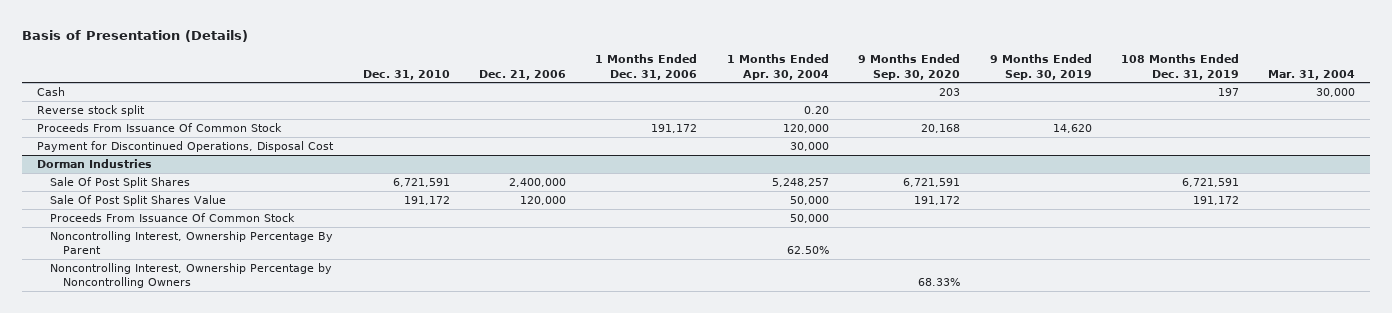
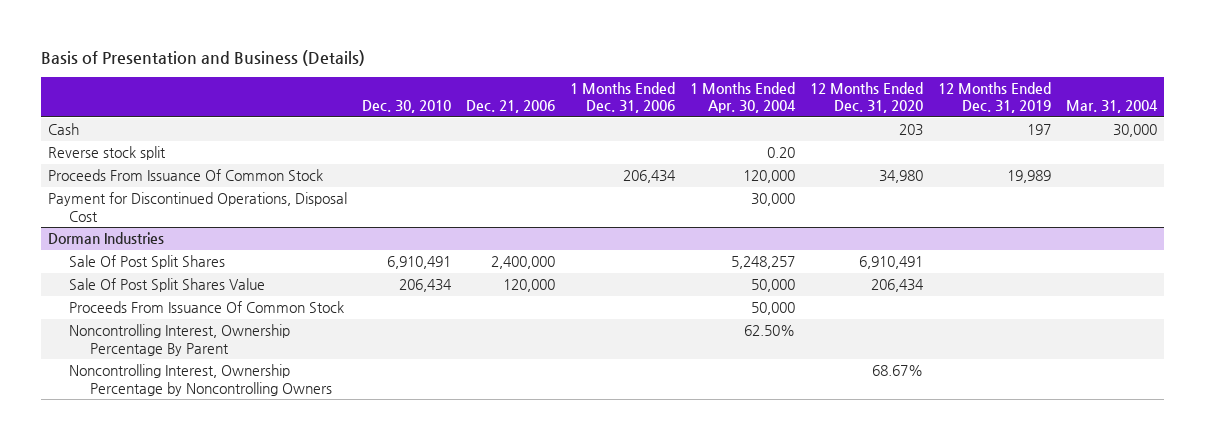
[22,29,249,42] Basis of Presentation (Details) -> [40,49,365,66] Basis of Presentation and Business (Details)
[362,69,450,80] Dec. 31, 2010 -> none
[858,54,961,80] 9 Months Ended Sep. 30, 2020 -> none
[989,54,1092,80] 9 Months Ended Sep. 30, 2019 -> none
[1120,54,1239,80] 108 Months Ended Dec. 31, 2019 -> none
none -> [362,100,452,114] Dec. 30, 2010
none -> [809,81,923,114] 12 Months Ended Dec. 31, 2020
none -> [937,81,1051,114] 12 Months Ended Dec. 31, 2019
[651,123,698,133] 191,172 -> [622,170,676,184] 206,434

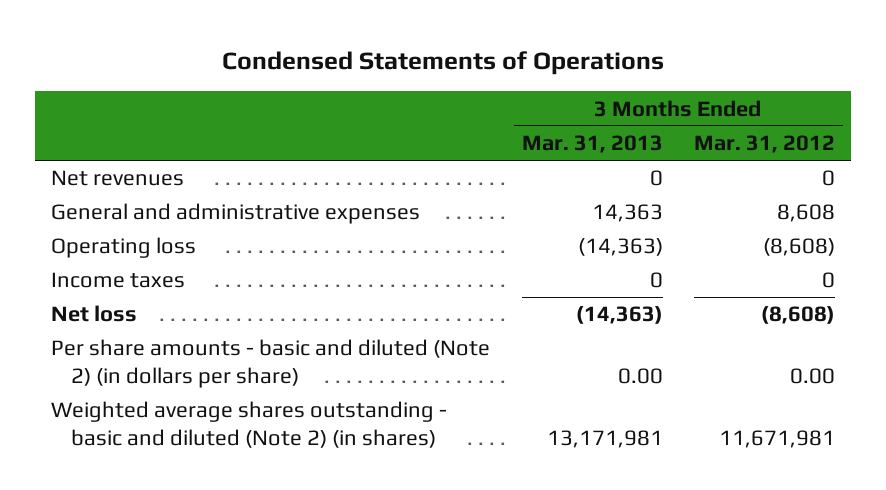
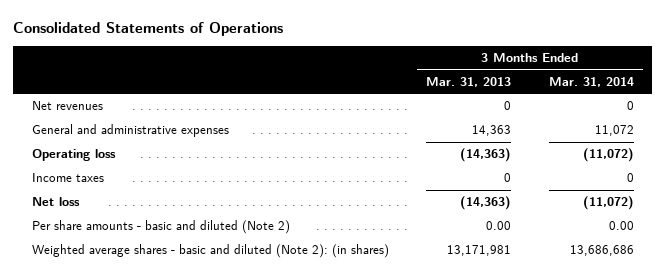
[222,51,665,76] Condensed Statements of Operations -> [13,22,284,37] Consolidated Statements of Operations
[693,135,835,154] Mar. 31, 2012 -> none
none -> [548,77,634,88] Mar. 31, 2014
[51,339,491,389] Per share amounts - basic and diluted (Note 2) (in dollars per share) -> [31,220,290,235] Per share amounts - basic and diluted (Note 2)
[51,401,448,449] Weighted average shares outstanding - basic and diluted (Note 2) (in shares) -> [31,244,389,259] Weighted average shares - basic and diluted (Note 2): (in shares)

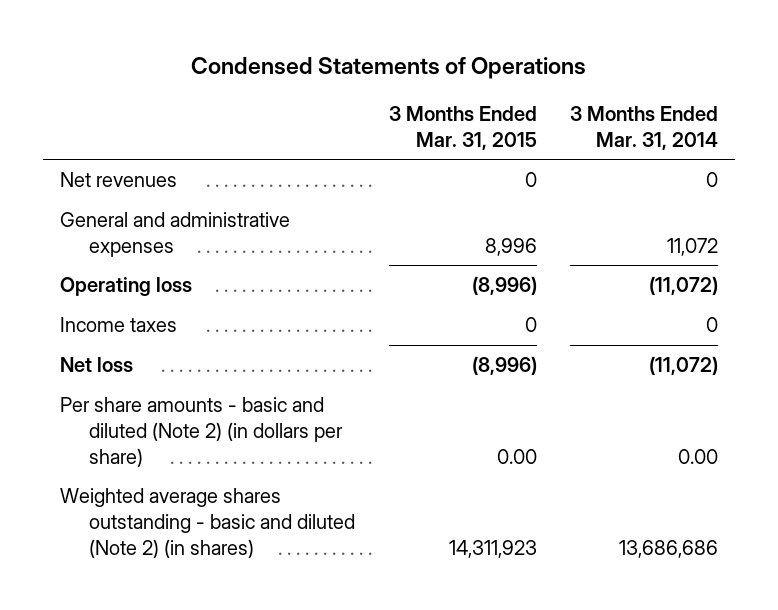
[13,22,284,37] Consolidated Statements of Operations -> [190,56,586,79] Condensed Statements of Operations
[426,77,512,88] Mar. 31, 2013 -> none
none -> [388,106,537,150] 3 Months Ended Mar. 31, 2015
[31,220,290,235] Per share amounts - basic and diluted (Note 2) -> [59,397,344,467] Per share amounts - basic and diluted (Note 2) (in dollars per share)
[31,244,389,259] Weighted average shares - basic and diluted (Note 2): (in shares) -> [59,488,356,558] Weighted average shares outstanding - basic and diluted (Note 2) (in shares)

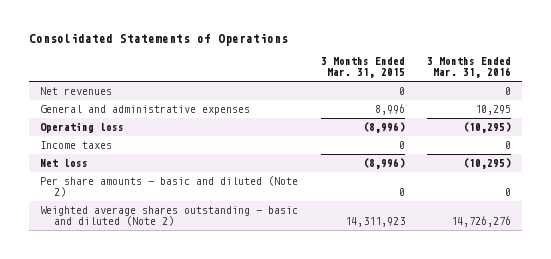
[190,56,586,79] Condensed Statements of Operations -> [29,32,289,46] Consolidated Statements of Operations
[570,106,719,150] 3 Months Ended Mar. 31, 2014 -> none
none -> [426,57,511,79] 3 Months Ended Mar. 31, 2016
[59,397,344,467] Per share amounts - basic and diluted (Note 2) (in dollars per share) -> [40,176,299,198] Per share amounts - basic and diluted (Note 2)
[496,448,537,464] 0.00 -> [398,188,405,197] 0
[59,488,356,558] Weighted average shares outstanding - basic and diluted (Note 2) (in shares) -> [40,206,299,227] Weighted average shares outstanding - basic and diluted (Note 2)

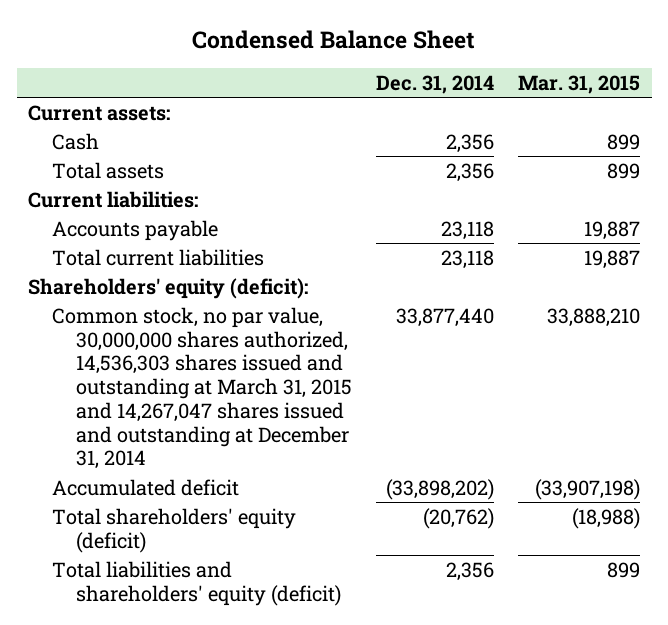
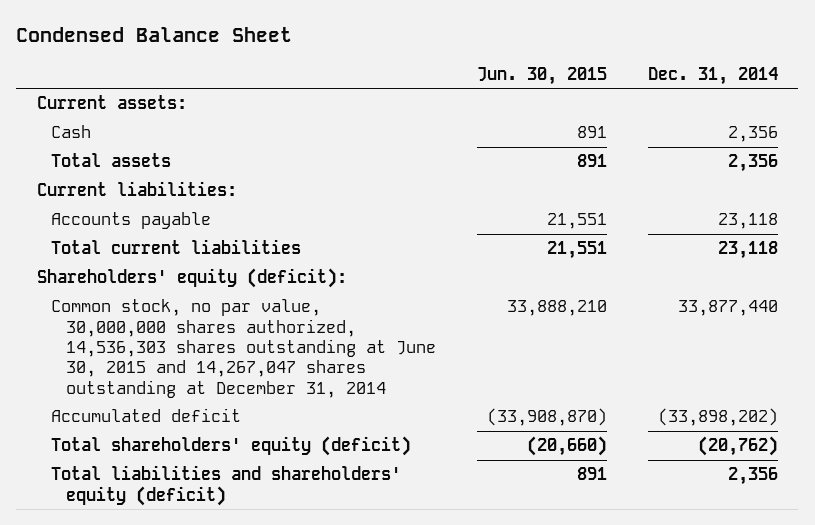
[518,74,641,94] Mar. 31, 2015 -> none
none -> [476,66,607,85] Jun. 30, 2015
[52,306,353,470] Common stock, no par value, 30,000,000 shares authorized, 14,536,303 shares issued and outstanding at March 31, 2015 and 14,267,047 shares issued and outstanding at December 31, 2014 -> [51,299,436,398] Common stock, no par value, 30,000,000 shares authorized, 14,536,303 shares outstanding at June 30, 2015 and 14,267,047 shares outstanding at December 31, 2014

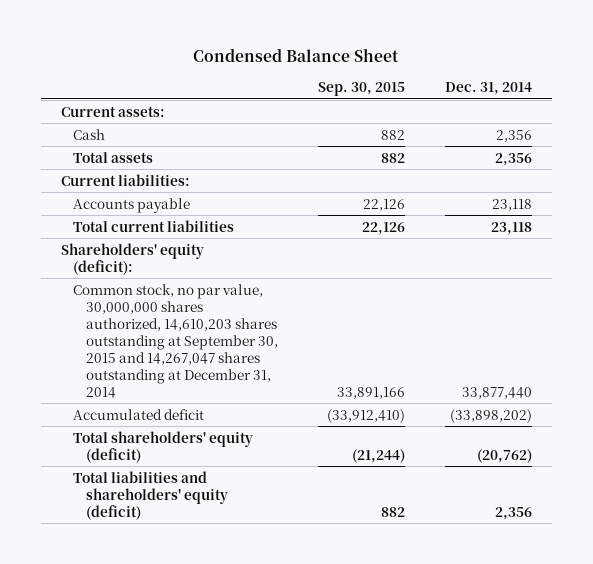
[476,66,607,85] Jun. 30, 2015 -> none
none -> [317,82,405,97] Sep. 30, 2015
[51,299,436,398] Common stock, no par value, 30,000,000 shares authorized, 14,536,303 shares outstanding at June 30, 2015 and 14,267,047 shares outstanding at December 31, 2014 -> [73,283,278,398] Common stock, no par value, 30,000,000 shares authorized, 14,610,203 shares outstanding at September 30, 2015 and 14,267,047 shares outstanding at December 31, 2014

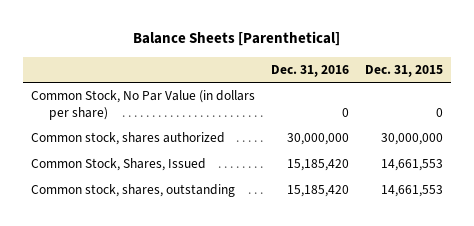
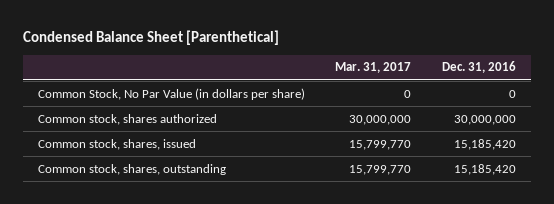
[133,31,341,47] Balance Sheets [Parenthetical] -> [22,30,279,46] Condensed Balance Sheet [Parenthetical]
[365,64,444,77] Dec. 31, 2015 -> none
none -> [335,62,412,74] Mar. 31, 2017
[30,158,206,172] Common Stock, Shares, Issued -> [37,138,196,150] Common stock, shares, issued

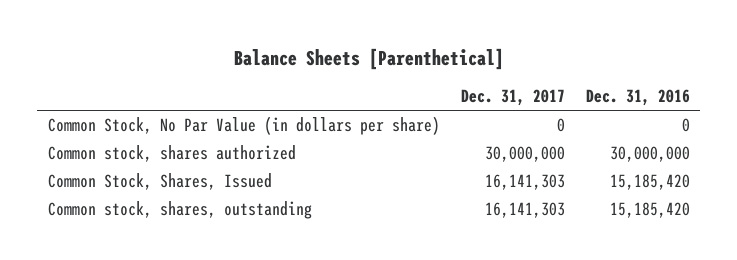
[22,30,279,46] Condensed Balance Sheet [Parenthetical] -> [233,47,504,70] Balance Sheets [Parenthetical]
[335,62,412,74] Mar. 31, 2017 -> none
none -> [460,89,565,107] Dec. 31, 2017
[37,138,196,150] Common stock, shares, issued -> [47,173,272,191] Common Stock, Shares, Issued

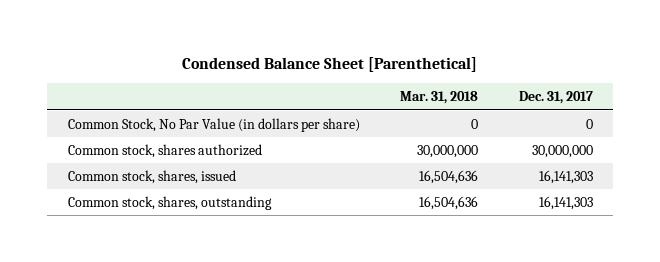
[233,47,504,70] Balance Sheets [Parenthetical] -> [182,57,478,73] Condensed Balance Sheet [Parenthetical]
[585,89,690,107] Dec. 31, 2016 -> none
none -> [400,91,479,105] Mar. 31, 2018
[47,173,272,191] Common Stock, Shares, Issued -> [67,170,236,185] Common stock, shares, issued

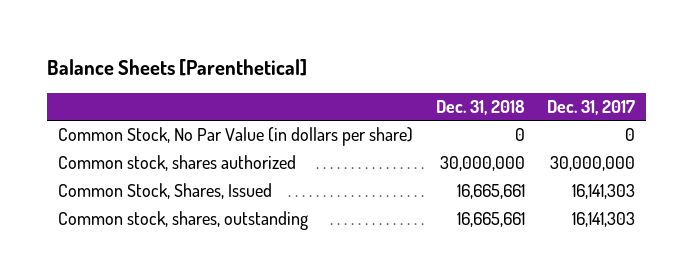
[182,57,478,73] Condensed Balance Sheet [Parenthetical] -> [47,58,308,76] Balance Sheets [Parenthetical]
[400,91,479,105] Mar. 31, 2018 -> none
none -> [435,100,525,116] Dec. 31, 2018
[67,170,236,185] Common stock, shares, issued -> [58,183,273,200] Common Stock, Shares, Issued

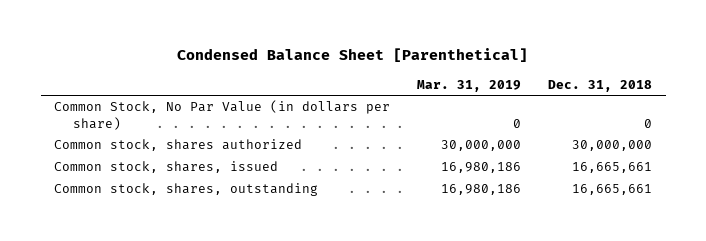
[47,58,308,76] Balance Sheets [Parenthetical] -> [177,48,529,63] Condensed Balance Sheet [Parenthetical]
[546,100,635,116] Dec. 31, 2017 -> none
none -> [417,79,522,92] Mar. 31, 2019
[58,183,273,200] Common Stock, Shares, Issued -> [54,161,279,174] Common stock, shares, issued

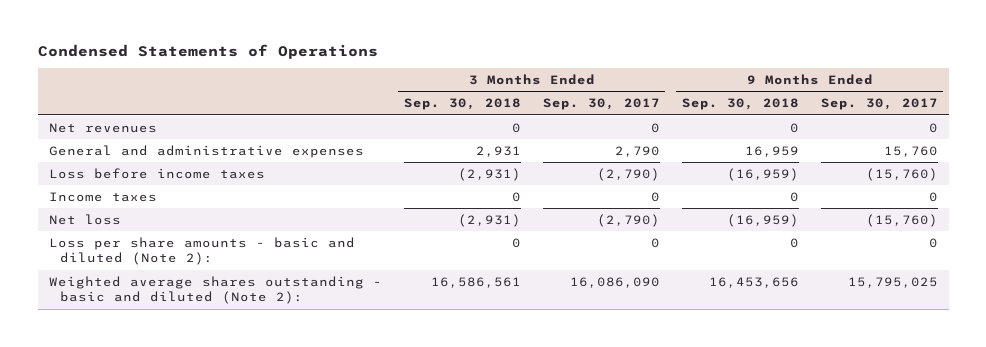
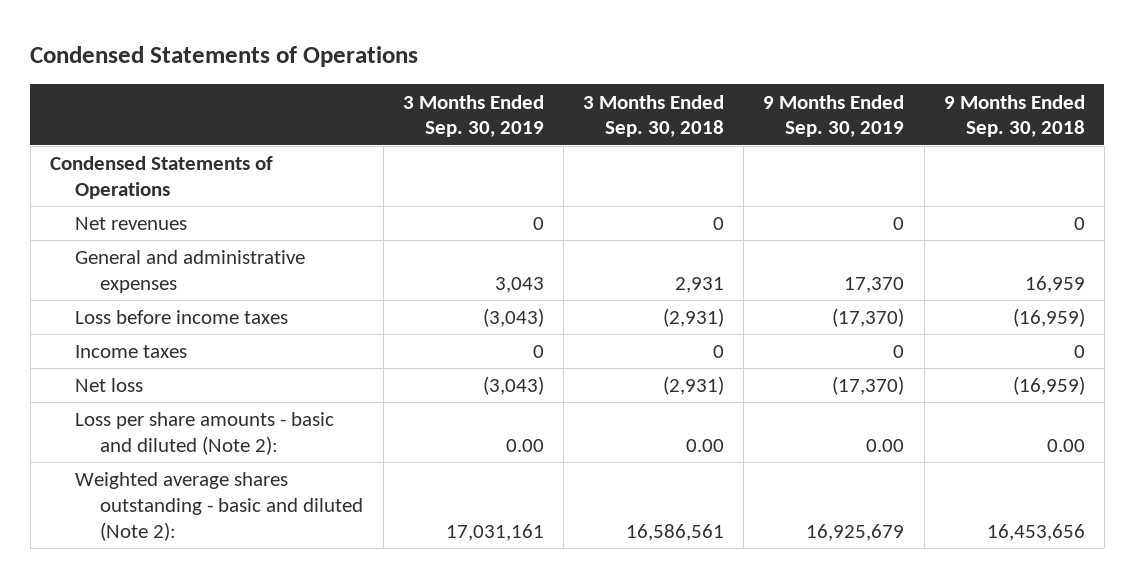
[542,98,660,111] Sep. 30, 2017 -> none
[820,98,938,111] Sep. 30, 2017 -> none
none -> [402,94,544,138] 3 Months Ended Sep. 30, 2019
none -> [763,94,905,138] 9 Months Ended Sep. 30, 2019
none -> [49,156,273,200] Condensed Statements of Operations
[511,237,521,248] 0 -> [686,439,725,453] 0.00
[789,237,799,248] 0 -> [1046,439,1085,453] 0.00

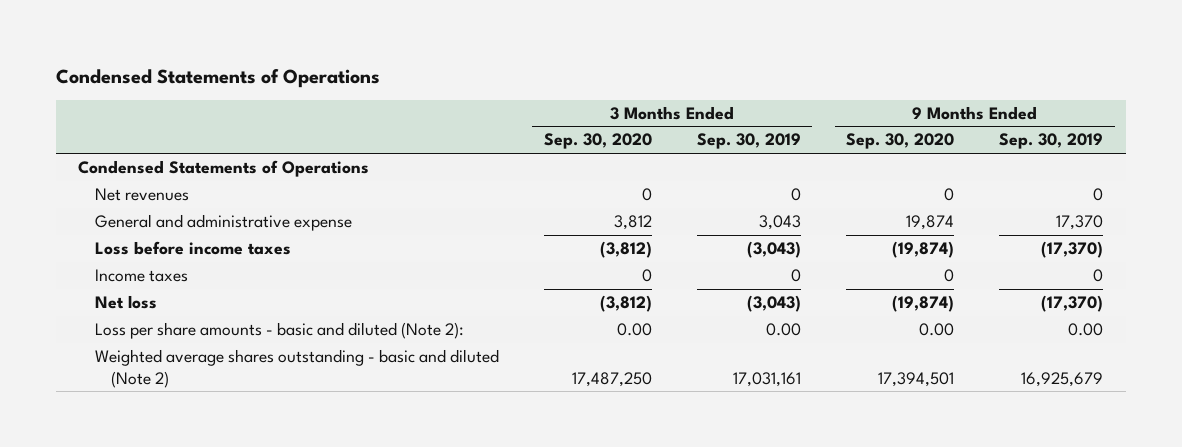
[583,94,725,138] 3 Months Ended Sep. 30, 2018 -> none
[943,94,1085,138] 9 Months Ended Sep. 30, 2018 -> none
none -> [543,133,652,150] Sep. 30, 2020
none -> [846,133,955,150] Sep. 30, 2020
[75,250,306,294] General and administrative expenses -> [94,213,352,231] General and administrative expense
[75,472,364,541] Weighted average shares outstanding - basic and diluted (Note 2): -> [94,348,499,388] Weighted average shares outstanding - basic and diluted (Note 2)

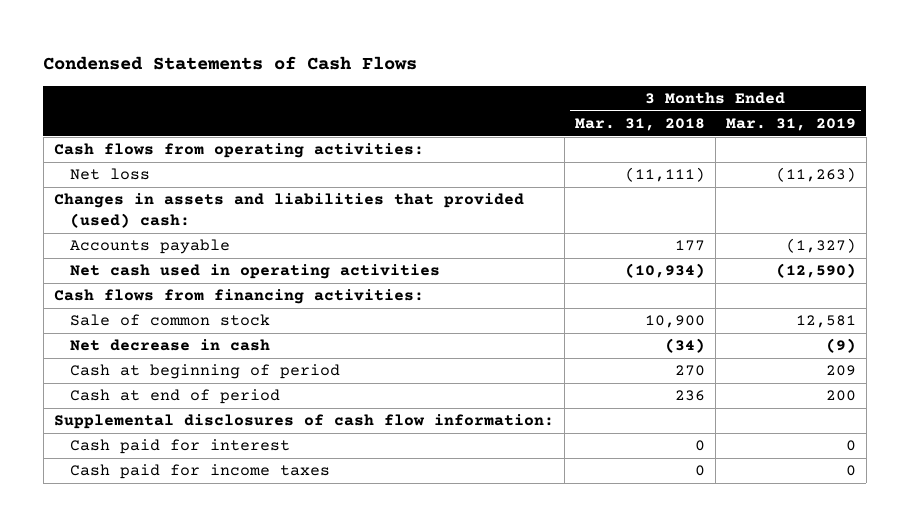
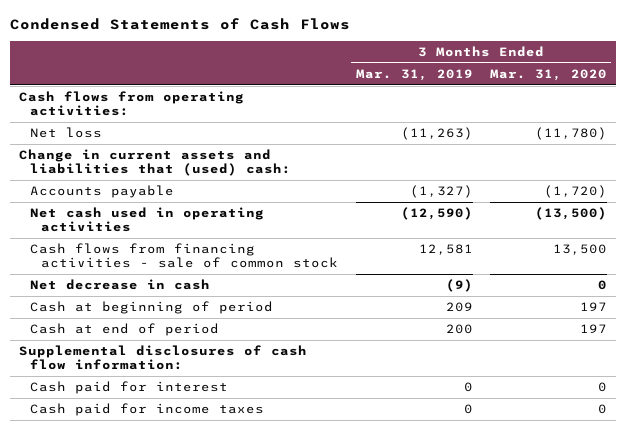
[574,118,705,132] Mar. 31, 2018 -> none
none -> [490,69,608,82] Mar. 31, 2020
[53,193,524,229] Changes in assets and liabilities that provided (used) cash: -> [18,149,292,177] Change in current assets and liabilities that (used) cash:
[53,289,424,305] Cash flows from financing activities: -> none
[69,314,270,327] Sale of common stock -> [30,243,339,269] Cash flows from financing activities - sale of common stock

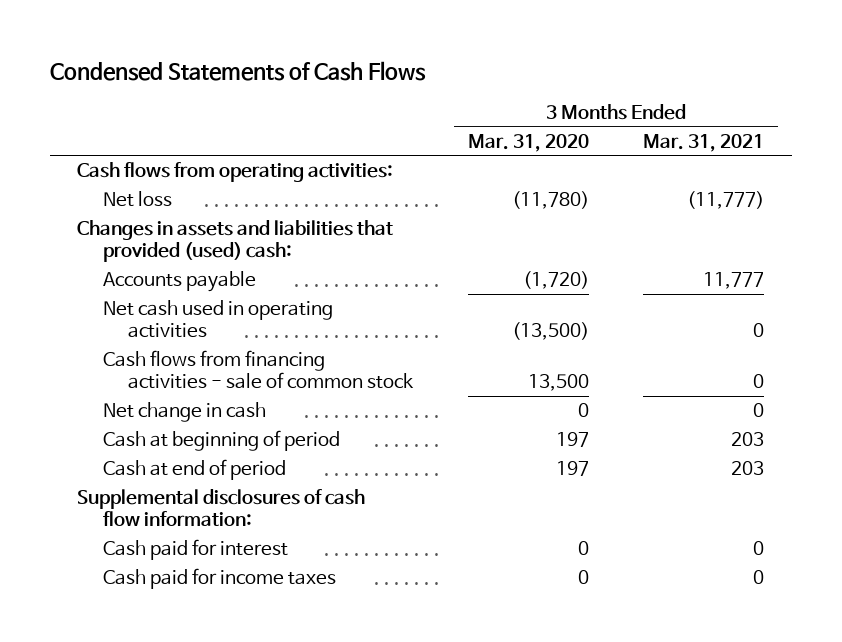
[355,69,473,82] Mar. 31, 2019 -> none
none -> [643,133,765,152] Mar. 31, 2021
[18,149,292,177] Change in current assets and liabilities that (used) cash: -> [77,220,394,262] Changes in assets and liabilities that provided (used) cash:
[30,279,211,291] Net decrease in cash -> [102,402,266,423] Net change in cash

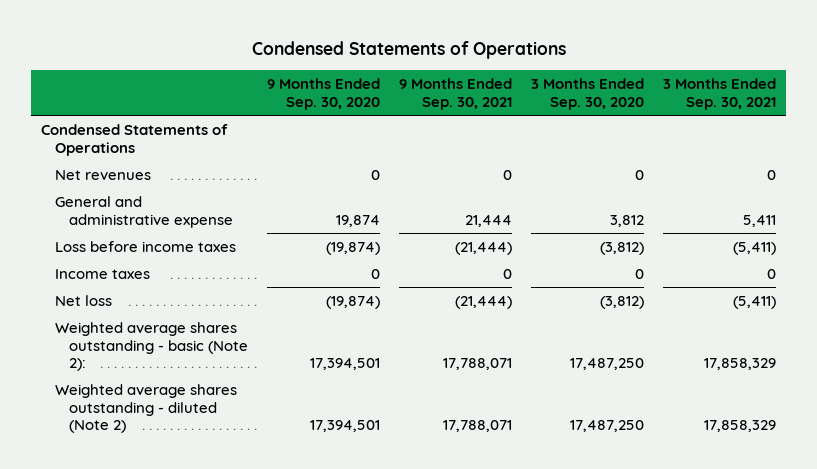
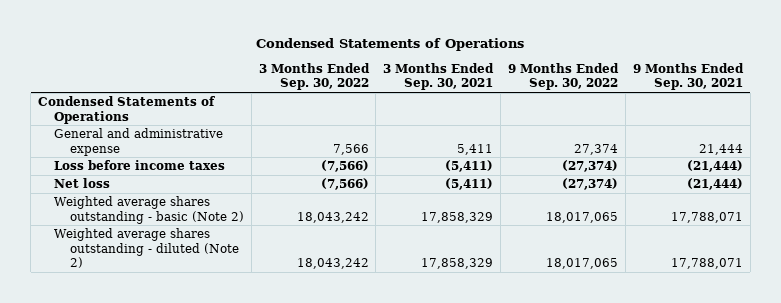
[266,78,380,110] 9 Months Ended Sep. 30, 2020 -> none
[531,78,645,110] 3 Months Ended Sep. 30, 2020 -> none
none -> [258,62,370,91] 3 Months Ended Sep. 30, 2022
none -> [507,62,619,91] 9 Months Ended Sep. 30, 2022
[54,170,151,181] Net revenues -> none
[54,269,150,280] Income taxes -> none
[54,322,248,372] Weighted average shares outstanding - basic (Note 2): -> [53,196,244,224] Weighted average shares outstanding - basic (Note 2)

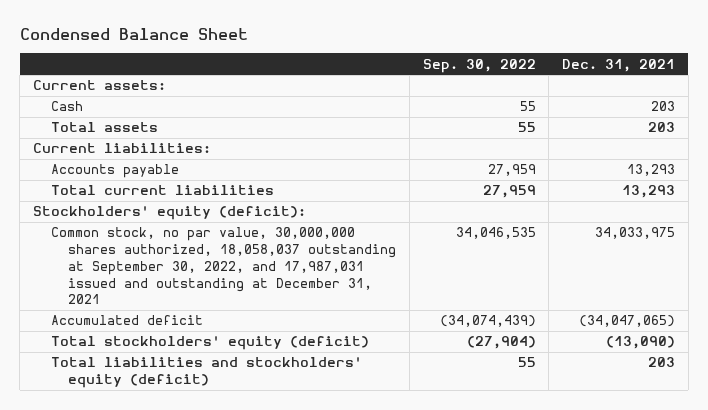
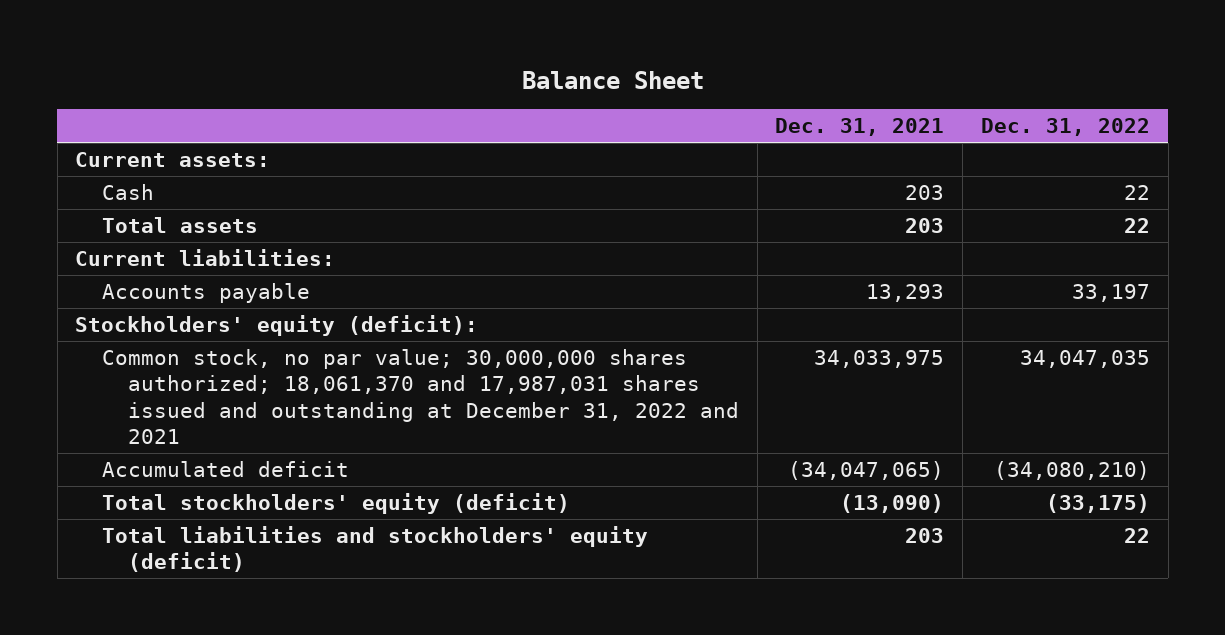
[19,28,248,41] Condensed Balance Sheet -> [521,70,704,89] Balance Sheet
[422,58,536,73] Sep. 30, 2022 -> none
none -> [980,118,1150,137] Dec. 31, 2022
[50,185,274,196] Total current liabilities -> none
[50,227,397,305] Common stock, no par value, 30,000,000 shares authorized, 18,058,037 outstanding at September 30, 2022, and 17,987,031 issued and outstanding at December 31, 2021 -> [101,348,739,445] Common stock, no par value; 30,000,000 shares authorized; 18,061,370 and 17,987,031 shares issued and outstanding at December 31, 2022 and 2021

